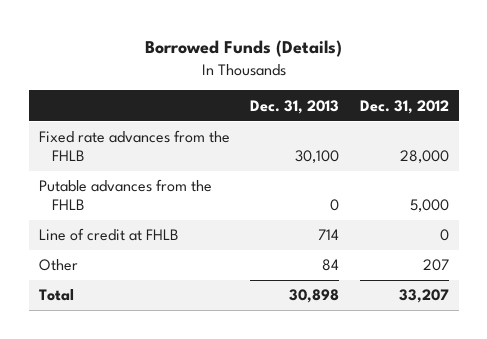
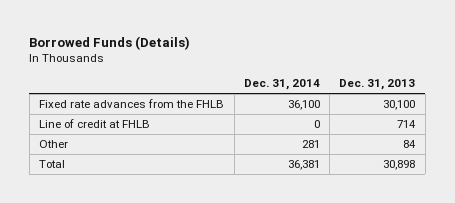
[359,99,449,114] Dec. 31, 2012 -> none
none -> [243,79,320,91] Dec. 31, 2014
[38,179,212,211] Putable advances from the FHLB -> none

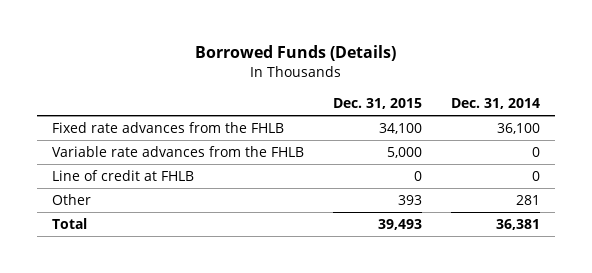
[339,79,416,91] Dec. 31, 2013 -> none
none -> [333,97,423,109] Dec. 31, 2015
none -> [51,145,304,157] Variable rate advances from the FHLB

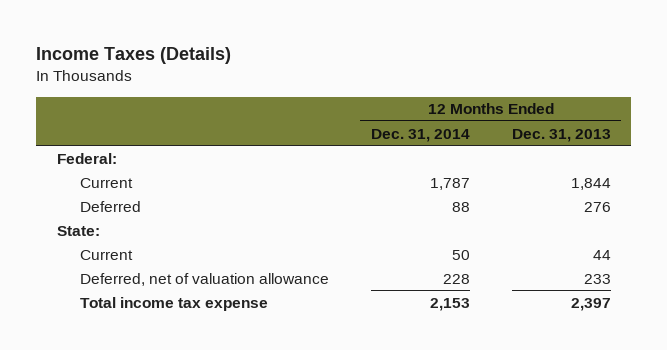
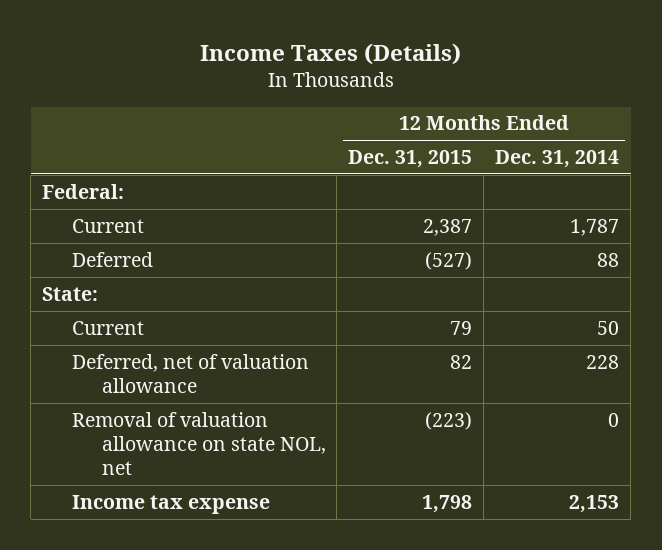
[511,128,611,142] Dec. 31, 2013 -> none
none -> [348,149,473,168] Dec. 31, 2015
none -> [71,411,326,475] Removal of valuation allowance on state NOL, net
[79,296,268,311] Total income tax expense -> [71,494,270,514] Income tax expense

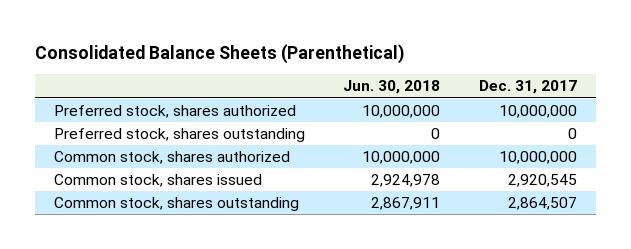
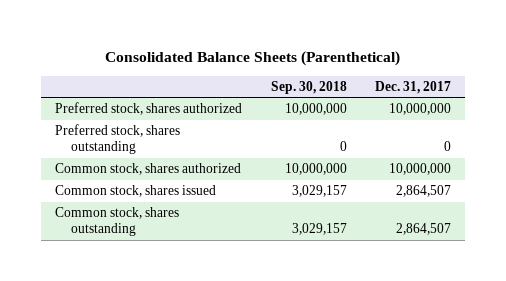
[343,80,441,95] Jun. 30, 2018 -> none
none -> [270,80,347,94] Sep. 30, 2018
[507,174,577,188] 2,920,545 -> [396,185,452,198] 2,864,507

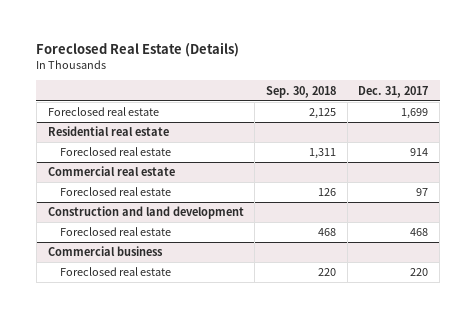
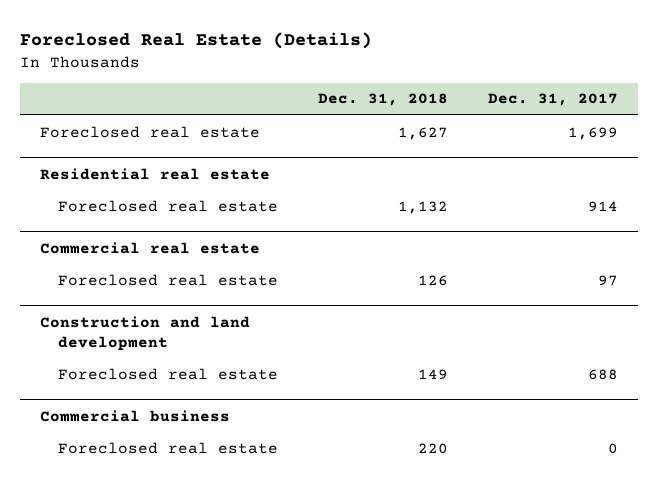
[266,85,337,98] Sep. 30, 2018 -> none
none -> [317,93,448,107] Dec. 31, 2018
[410,228,429,237] 468 -> [588,368,619,380] 688
[410,268,429,277] 220 -> [608,442,619,454] 0

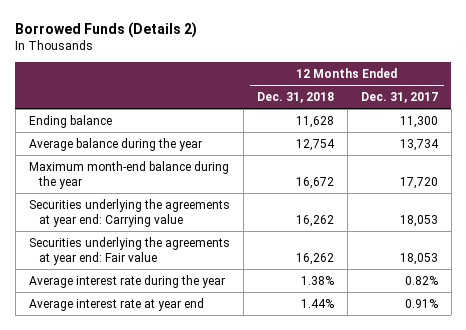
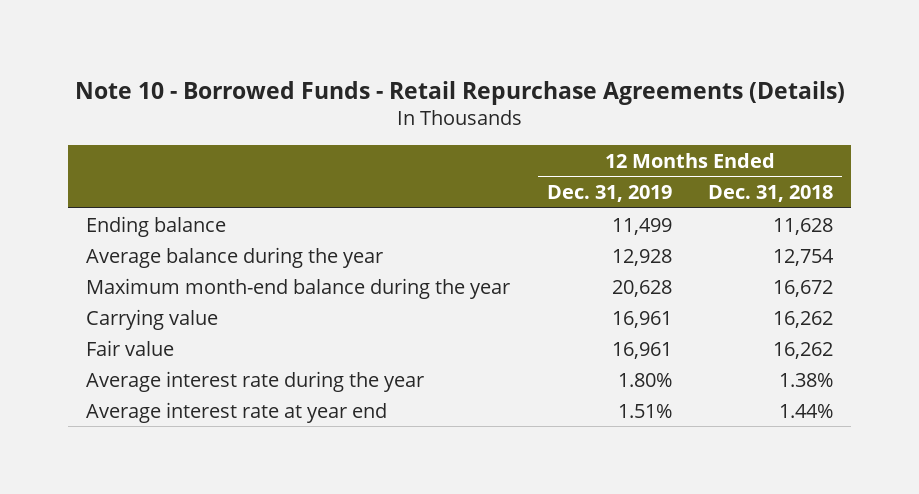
[15,21,198,38] Borrowed Funds (Details 2) -> [74,80,845,105] Note 10 - Borrowed Funds - Retail Repurchase Agreements (Details)
[360,92,438,104] Dec. 31, 2017 -> none
none -> [546,185,672,203] Dec. 31, 2019
[28,198,230,228] Securities underlying the agreements at year end: Carrying value -> [86,308,219,330] Carrying value
[28,236,230,266] Securities underlying the agreements at year end: Fair value -> [86,339,175,356] Fair value

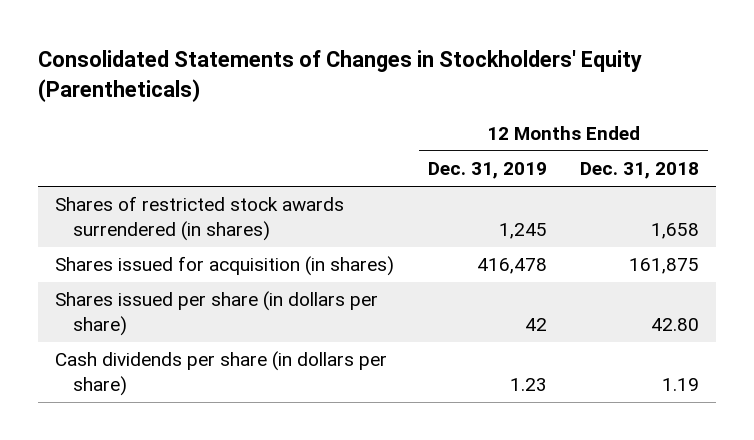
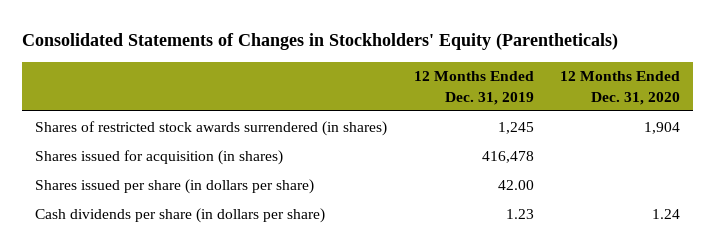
[580,162,700,180] Dec. 31, 2018 -> none
none -> [560,71,681,105] 12 Months Ended Dec. 31, 2020
[524,317,547,331] 42 -> [497,179,534,190] 42.00

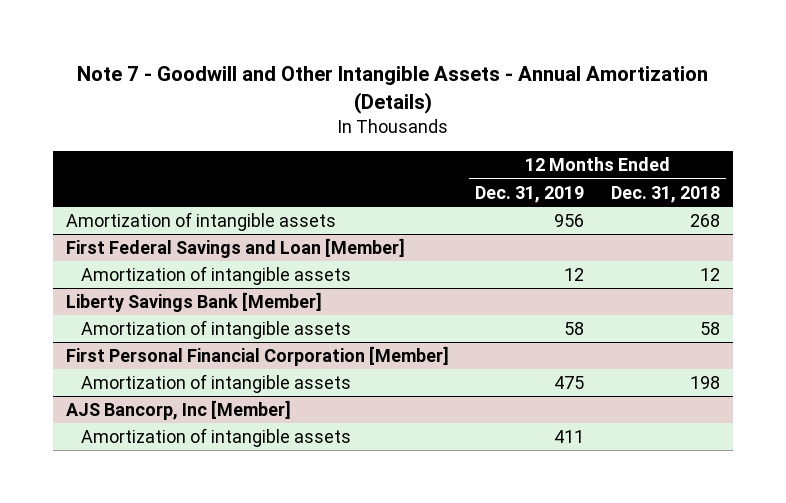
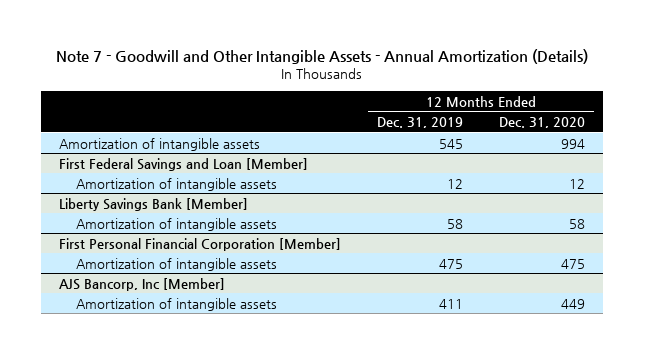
[610,185,720,203] Dec. 31, 2018 -> none
none -> [499,117,586,129] Dec. 31, 2020
[554,214,585,228] 956 -> [439,138,464,149] 545

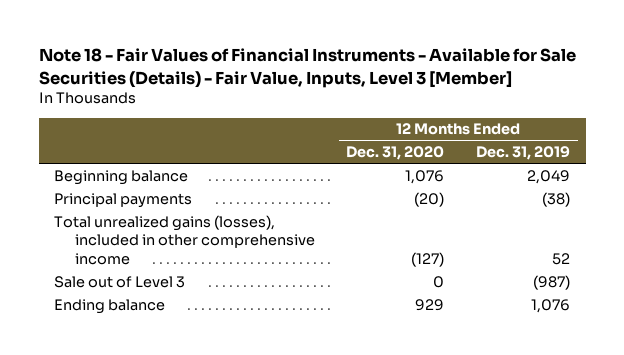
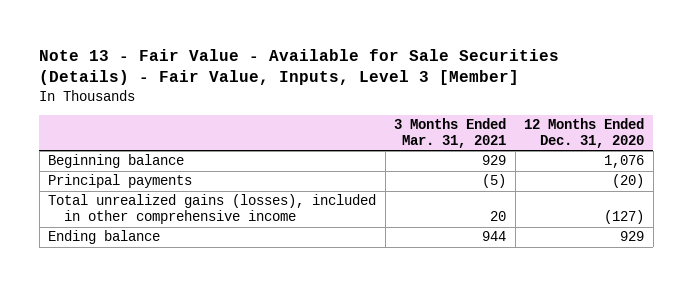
[38,48,576,88] Note 18 - Fair Values of Financial Instruments - Available for Sale Securities (Details) - Fair Value, Inputs, Level 3 [Member] -> [39,48,560,86] Note 13 - Fair Value - Available for Sale Securities (Details) - Fair Value, Inputs, Level 3 [Member]
[475,146,570,161] Dec. 31, 2019 -> none
none -> [394,118,507,149] 3 Months Ended Mar. 31, 2021
[54,275,186,288] Sale out of Level 3 -> none

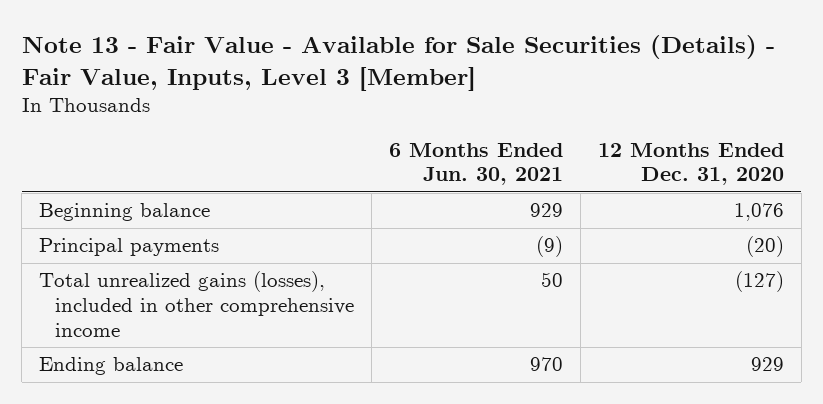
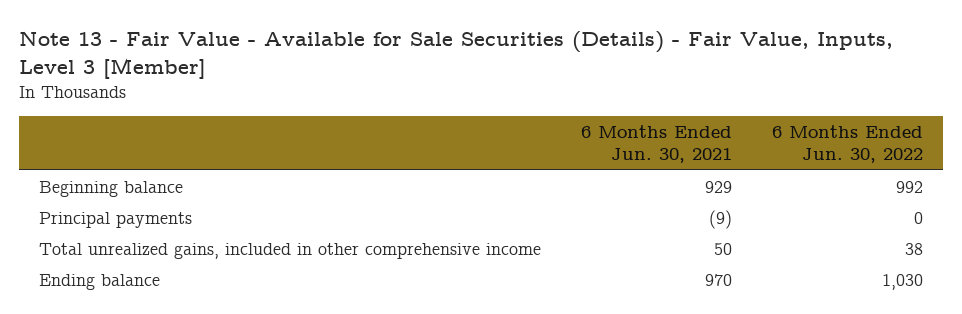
[597,142,784,186] 12 Months Ended Dec. 31, 2020 -> none
none -> [772,124,924,164] 6 Months Ended Jun. 30, 2022
[38,271,355,337] Total unrealized gains (losses), included in other comprehensive income -> [38,242,541,259] Total unrealized gains, included in other comprehensive income

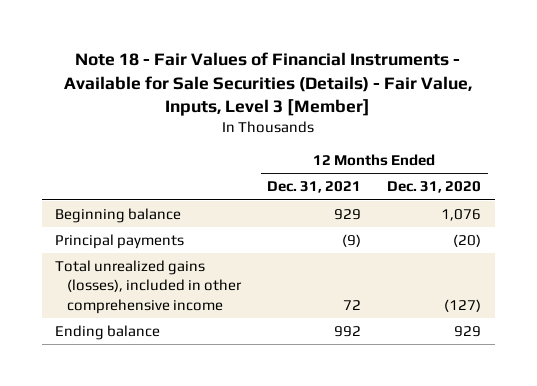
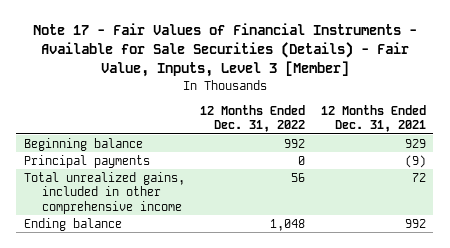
[64,52,473,117] Note 18 - Fair Values of Financial Instruments - Available for Sale Securities (Details) - Fair Value, Inputs, Level 3 [Member] -> [32,23,417,78] Note 17 - Fair Values of Financial Instruments - Available for Sale Securities (Details) - Fair Value, Inputs, Level 3 [Member]
[387,181,482,194] Dec. 31, 2020 -> none
none -> [200,104,306,133] 12 Months Ended Dec. 31, 2022
[55,259,243,314] Total unrealized gains (losses), included in other comprehensive income -> [23,172,185,214] Total unrealized gains, included in other comprehensive income

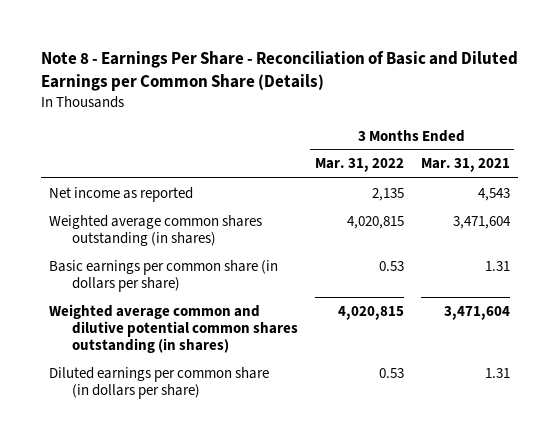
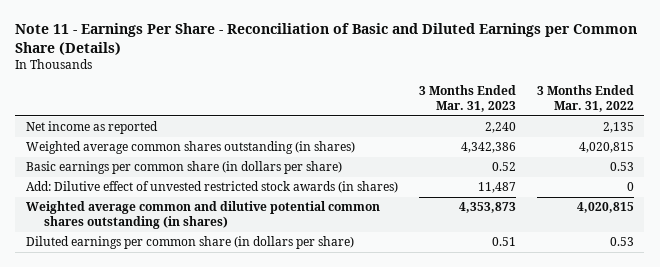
[40,50,518,91] Note 8 - Earnings Per Share - Reconciliation of Basic and Diluted Earnings per Common Share (Details) -> [15,23,638,55] Note 11 - Earnings Per Share - Reconciliation of Basic and Diluted Earnings per Common Share (Details)
[420,158,510,173] Mar. 31, 2021 -> none
none -> [418,85,516,113] 3 Months Ended Mar. 31, 2023
none -> [25,181,398,194] Add: Dilutive effect of unvested restricted stock awards (in shares)

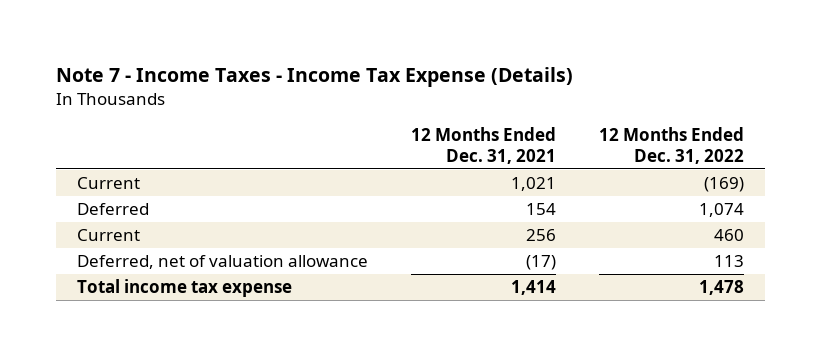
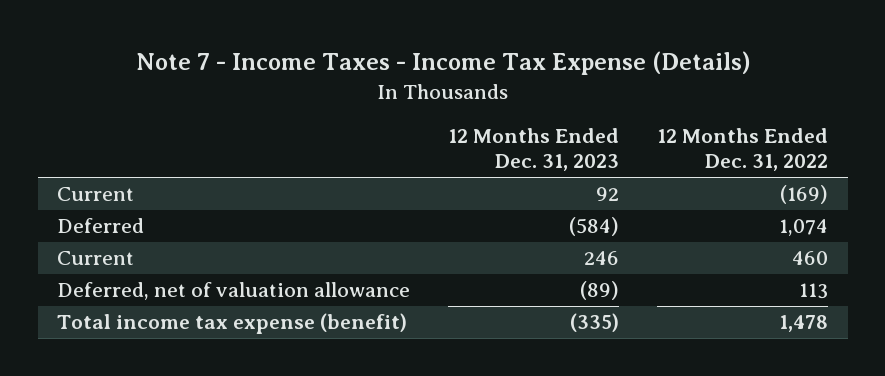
[411,126,557,164] 12 Months Ended Dec. 31, 2021 -> none
none -> [448,128,620,172] 12 Months Ended Dec. 31, 2023
[77,279,293,298] Total income tax expense -> [56,313,407,335] Total income tax expense (benefit)

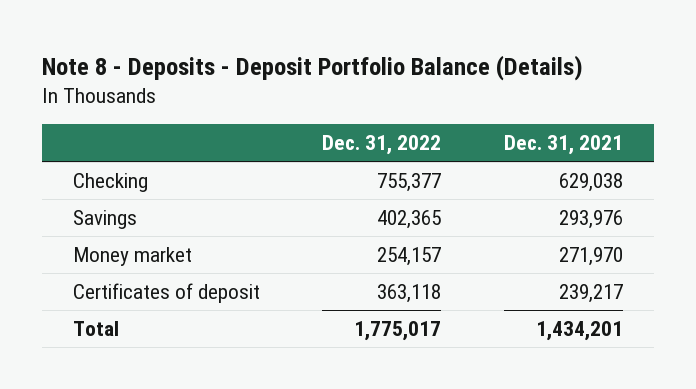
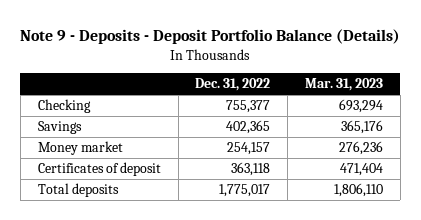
[42,54,584,81] Note 8 - Deposits - Deposit Portfolio Balance (Details) -> [20,29,401,45] Note 9 - Deposits - Deposit Portfolio Balance (Details)
[503,135,623,156] Dec. 31, 2021 -> none
none -> [305,78,384,92] Mar. 31, 2023
[73,320,120,336] Total -> [37,183,119,198] Total deposits

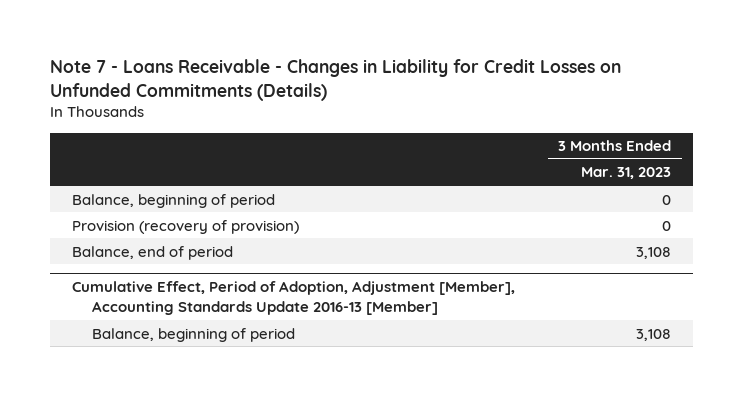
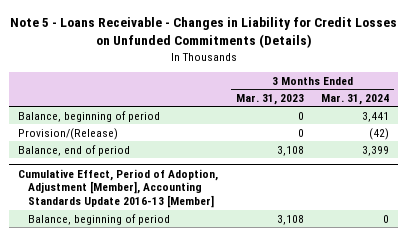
[49,59,621,102] Note 7 - Loans Receivable - Changes in Liability for Credit Losses on Unfunded Commitments (Details) -> [9,17,397,49] Note 5 - Loans Receivable - Changes in Liability for Credit Losses on Unfunded Commitments (Details)
none -> [321,93,390,105] Mar. 31, 2024
[71,219,299,234] Provision (recovery of provision) -> [18,127,119,140] Provision/(Release)

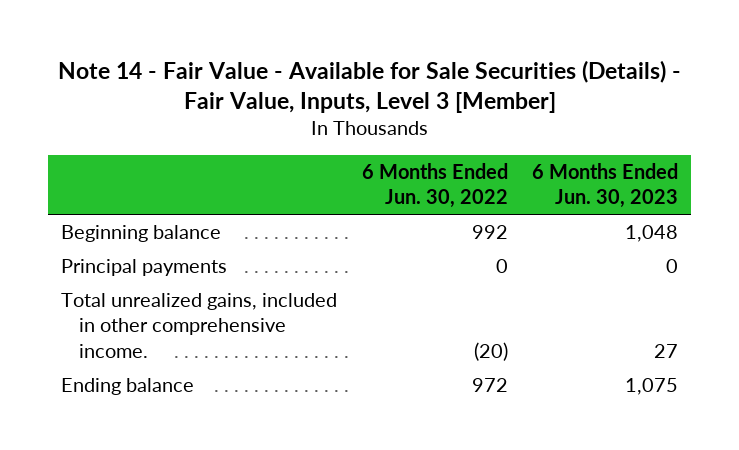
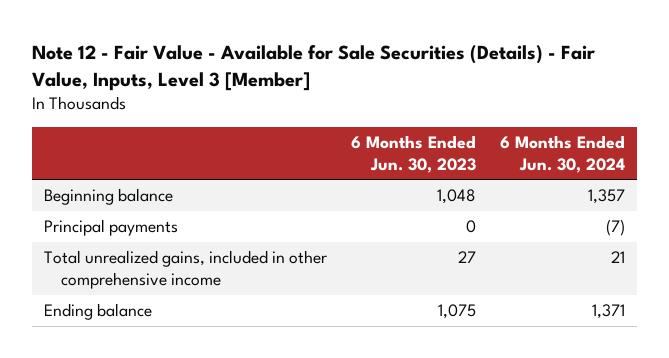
[57,59,681,113] Note 14 - Fair Value - Available for Sale Securities (Details) - Fair Value, Inputs, Level 3 [Member] -> [32,44,596,91] Note 12 - Fair Value - Available for Sale Securities (Details) - Fair Value, Inputs, Level 3 [Member]
[361,162,508,209] 6 Months Ended Jun. 30, 2022 -> none
none -> [500,134,626,173] 6 Months Ended Jun. 30, 2024
[60,292,337,358] Total unrealized gains, included in other comprehensive income. -> [44,250,328,290] Total unrealized gains, included in other comprehensive income

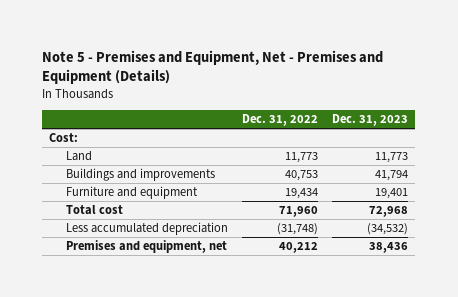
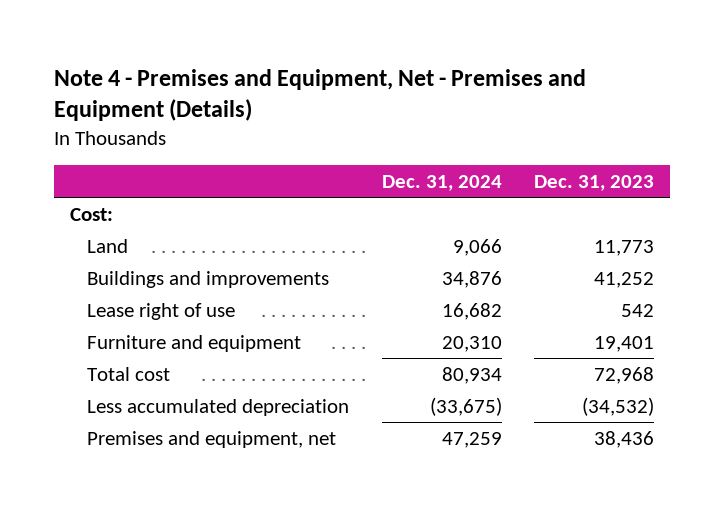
[42,49,384,85] Note 5 - Premises and Equipment, Net - Premises and Equipment (Details) -> [54,68,587,122] Note 4 - Premises and Equipment, Net - Premises and Equipment (Details)
[241,114,318,127] Dec. 31, 2022 -> none
none -> [381,174,502,191] Dec. 31, 2024
[375,170,409,182] 41,794 -> [594,271,655,288] 41,252
none -> [87,302,236,320] Lease right of use

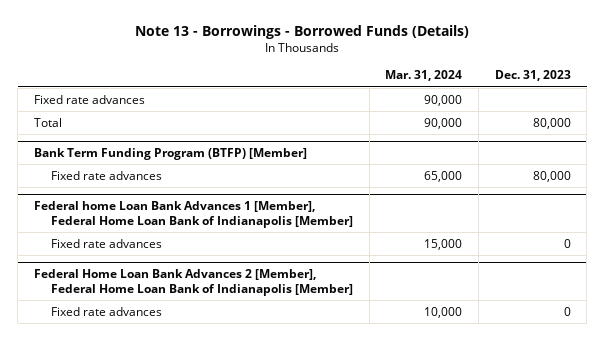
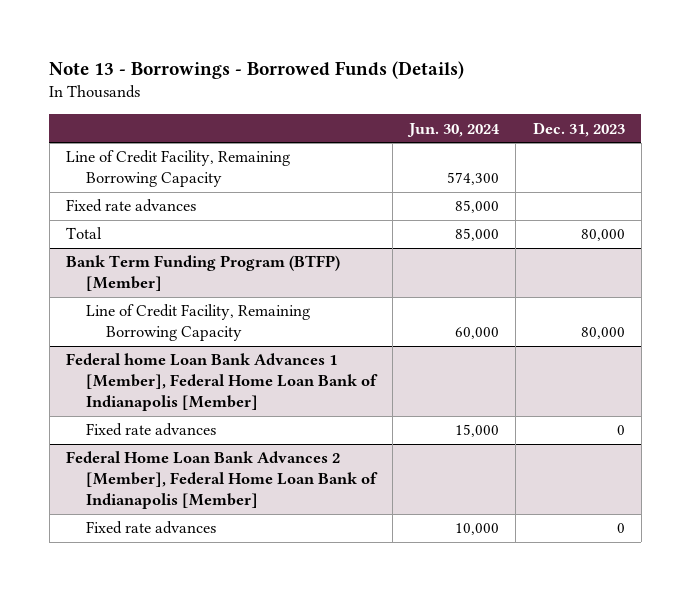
[385,70,463,82] Mar. 31, 2024 -> none
none -> [407,122,501,137] Jun. 30, 2024
none -> [66,150,291,188] Line of Credit Facility, Remaining Borrowing Capacity
[50,170,162,180] Fixed rate advances -> [85,304,310,342] Line of Credit Facility, Remaining Borrowing Capacity

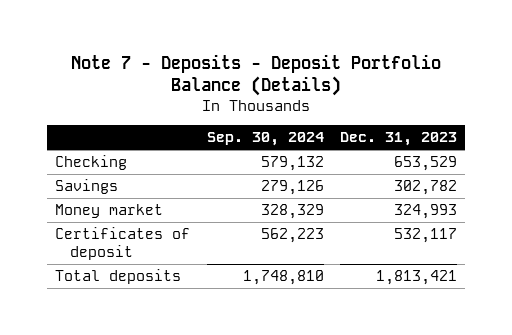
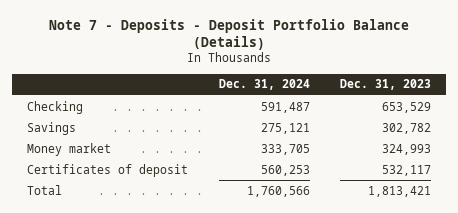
[206,132,324,147] Sep. 30, 2024 -> none
none -> [218,79,310,91] Dec. 31, 2024
[55,269,182,285] Total deposits -> [27,184,63,195] Total

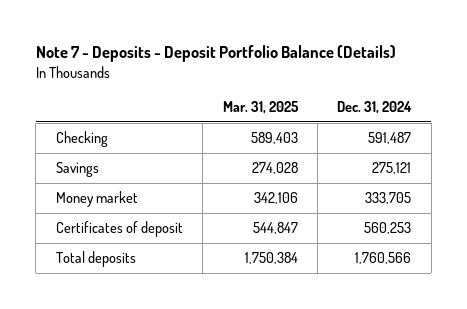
[339,79,431,91] Dec. 31, 2023 -> none
none -> [222,100,299,114] Mar. 31, 2025
[27,184,63,195] Total -> [55,251,136,268] Total deposits

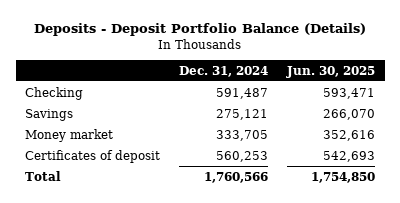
[35,45,396,63] Note 7 - Deposits - Deposit Portfolio Balance (Details) -> [34,23,367,37] Deposits - Deposit Portfolio Balance (Details)
[222,100,299,114] Mar. 31, 2025 -> none
none -> [286,65,376,78] Jun. 30, 2025
[55,251,136,268] Total deposits -> [25,170,62,181] Total

